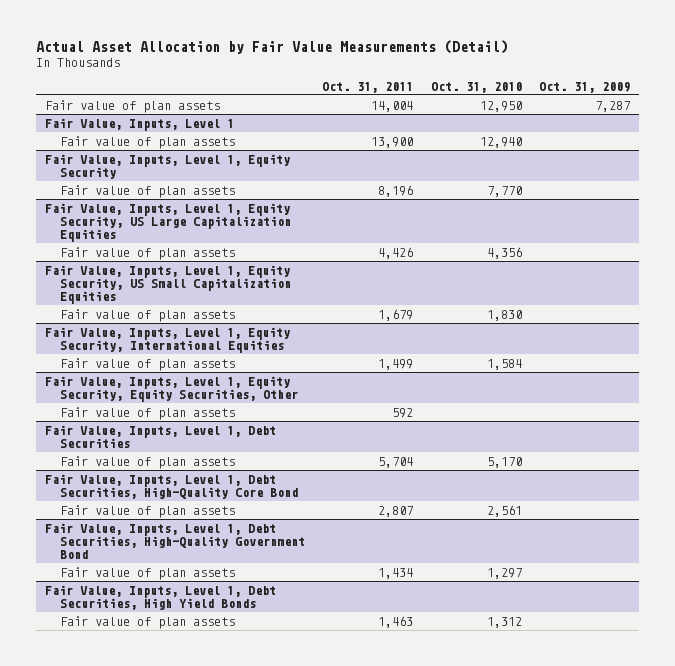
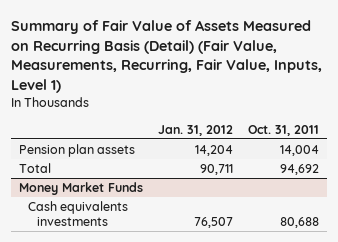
[36,40,509,55] Actual Asset Allocation by Fair Value Measurements (Detail) -> [11,19,323,94] Summary of Fair Value of Assets Measured on Recurring Basis (Detail) (Fair Value, Measurements, Recurring, Fair Value, Inputs, Level 1)
[430,81,522,93] Oct. 31, 2010 -> none
[538,81,630,93] Oct. 31, 2009 -> none
none -> [157,124,233,136] Jan. 31, 2012
[44,117,234,131] Fair Value, Inputs, Level 1 -> none
[59,135,235,149] Fair value of plan assets -> none
[44,153,290,180] Fair Value, Inputs, Level 1, Equity Security -> none
[59,184,235,198] Fair value of plan assets -> none
[44,202,291,243] Fair Value, Inputs, Level 1, Equity Security, US Large Capitalization Equities -> none
[59,246,235,260] Fair value of plan assets -> none
[44,264,291,305] Fair Value, Inputs, Level 1, Equity Security, US Small Capitalization Equities -> none
[59,308,235,322] Fair value of plan assets -> none
[44,326,290,354] Fair Value, Inputs, Level 1, Equity Security, International Equities -> none
[59,357,235,371] Fair value of plan assets -> none
[44,375,298,403] Fair Value, Inputs, Level 1, Equity Security, Equity Securities, Other -> none
[59,406,235,420] Fair value of plan assets -> none
[44,424,276,449] Fair Value, Inputs, Level 1, Debt Securities -> none
[59,455,235,469] Fair value of plan assets -> none
[44,473,298,500] Fair Value, Inputs, Level 1, Debt Securities, High-Quality Core Bond -> none
[59,504,235,518] Fair value of plan assets -> none
[44,522,305,560] Fair Value, Inputs, Level 1, Debt Securities, High-Quality Government Bond -> none
[59,566,235,580] Fair value of plan assets -> none
[44,584,276,611] Fair Value, Inputs, Level 1, Debt Securities, High Yield Bonds -> none
[59,615,235,629] Fair value of plan assets -> none
[44,99,220,113] Fair value of plan assets -> [18,143,135,157] Pension plan assets
none -> [18,162,51,173] Total
none -> [18,181,143,195] Money Market Funds
none -> [27,200,128,226] Cash equivalents investments

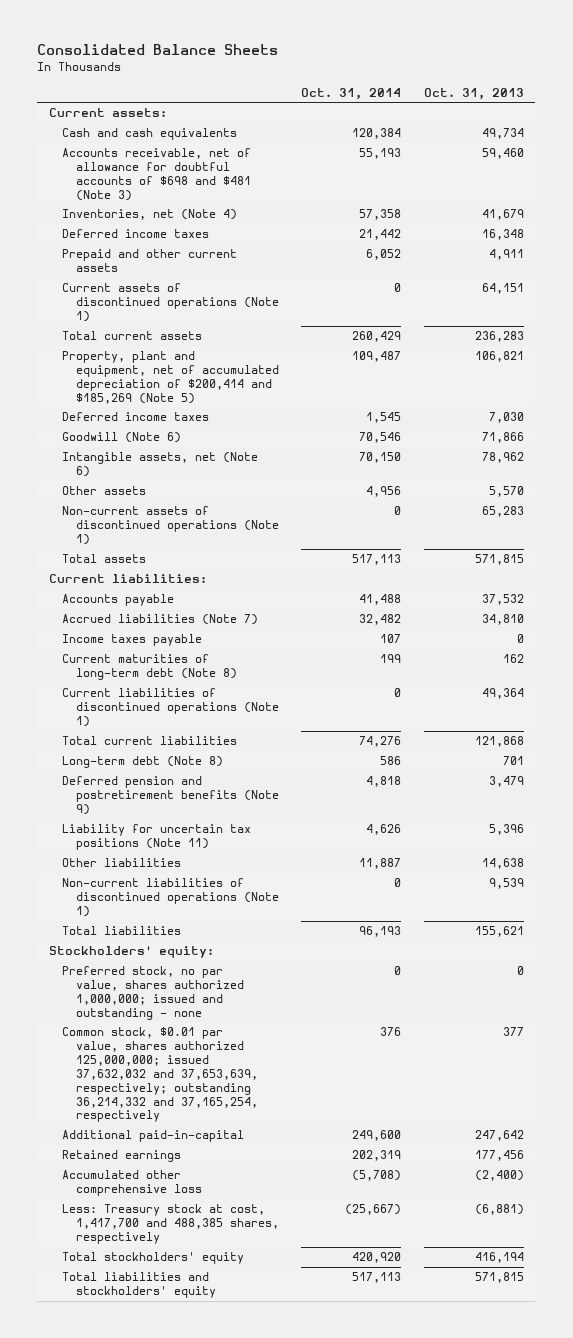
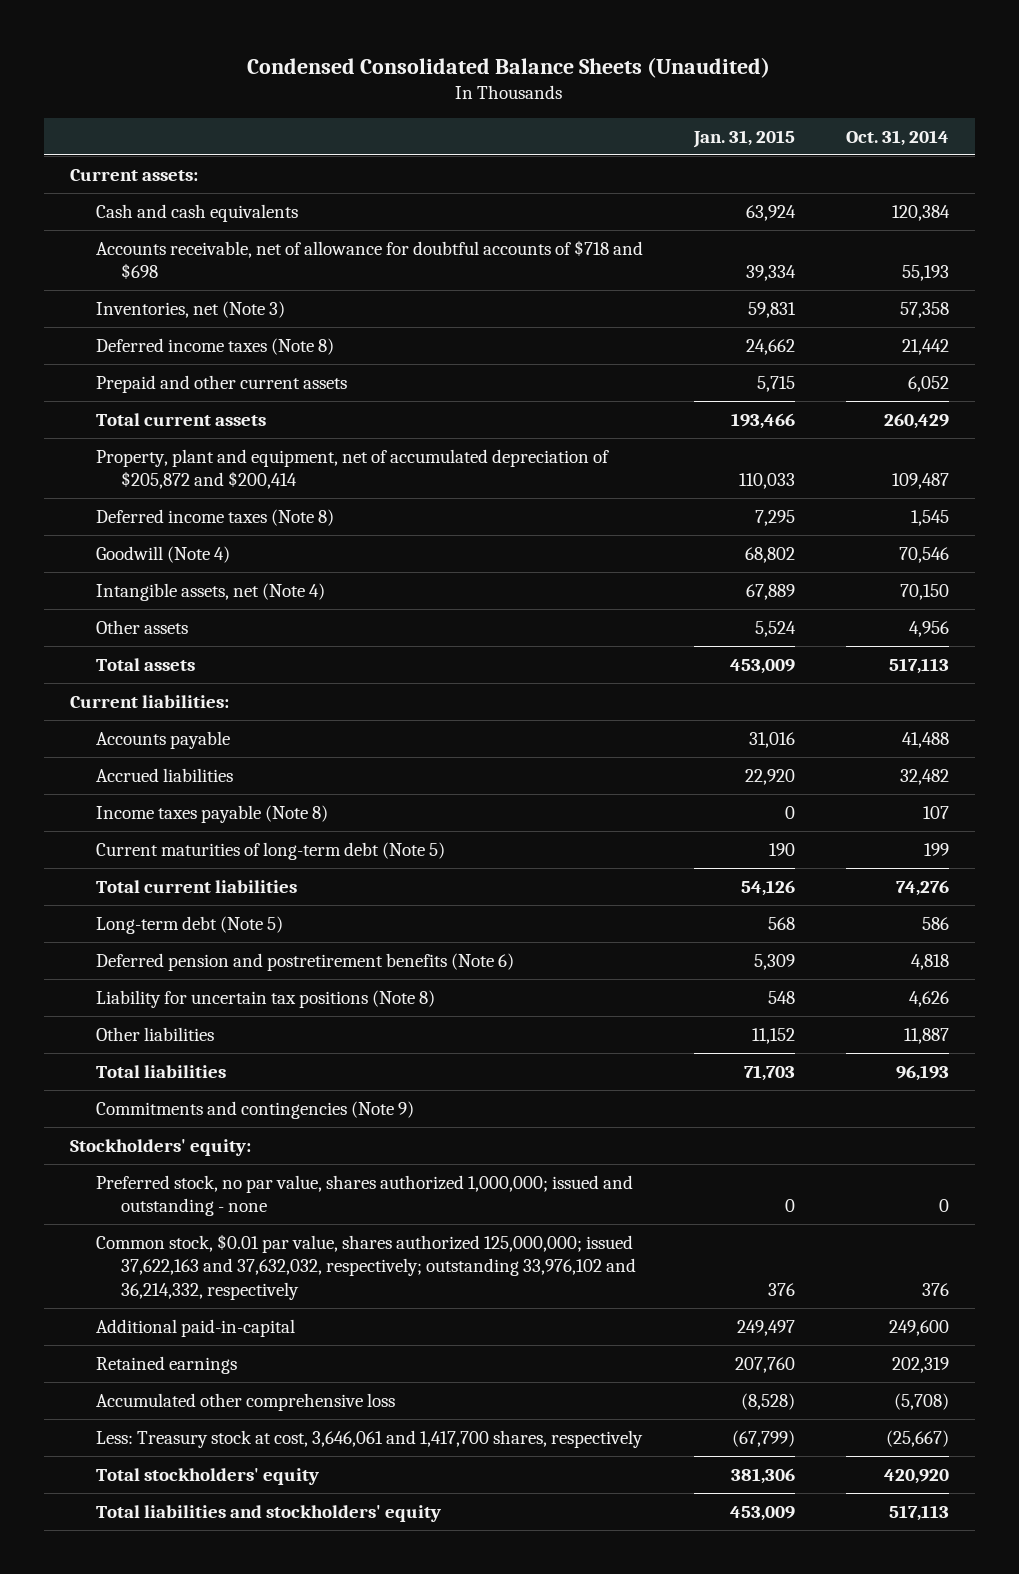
[37,44,279,56] Consolidated Balance Sheets -> [247,56,771,78] Condensed Consolidated Balance Sheets (Unaudited)
[423,87,524,100] Oct. 31, 2013 -> none
none -> [692,130,795,149] Jan. 31, 2015
[62,148,252,201] Accounts receivable, net of allowance for doubtful accounts of $698 and $481 (Note 3) -> [95,239,643,280] Accounts receivable, net of allowance for doubtful accounts of $718 and $698
[62,209,238,221] Inventories, net (Note 4) -> [95,300,285,318] Inventories, net (Note 3)
[62,229,210,239] Deferred income taxes -> [95,337,334,355] Deferred income taxes (Note 8)
[62,283,279,323] Current assets of discontinued operations (Note 1) -> none
[62,351,279,404] Property, plant and equipment, net of accumulated depreciation of $200,414 and $185,269 (Note 5) -> [95,448,609,490] Property, plant and equipment, net of accumulated depreciation of $205,872 and $200,414
[62,412,210,422] Deferred income taxes -> [95,508,334,526] Deferred income taxes (Note 8)
[62,432,182,444] Goodwill (Note 6) -> [95,545,230,563] Goodwill (Note 4)
[62,452,259,478] Intangible assets, net (Note 6) -> [95,582,325,601] Intangible assets, net (Note 4)
[62,506,279,546] Non-current assets of discontinued operations (Note 1) -> none
[62,688,279,728] Current liabilities of discontinued operations (Note 1) -> none
[62,614,259,626] Accrued liabilities (Note 7) -> [95,767,233,782] Accrued liabilities
[62,634,203,647] Income taxes payable -> [95,804,328,823] Income taxes payable (Note 8)
[62,654,237,681] Current maturities of long-term debt (Note 8) -> [95,841,445,860] Current maturities of long-term debt (Note 5)
[62,756,224,769] Long-term debt (Note 8) -> [95,915,283,934] Long-term debt (Note 5)
[62,776,279,816] Deferred pension and postretirement benefits (Note 9) -> [95,952,514,971] Deferred pension and postretirement benefits (Note 6)
[62,824,252,851] Liability for uncertain tax positions (Note 11) -> [95,989,435,1008] Liability for uncertain tax positions (Note 8)
[62,878,279,918] Non-current liabilities of discontinued operations (Note 1) -> none
none -> [95,1100,414,1119] Commitments and contingencies (Note 9)
[62,1027,258,1123] Common stock, $0.01 par value, shares authorized 125,000,000; issued 37,632,032 and 37,653,639, respectively; outstanding 36,214,332 and 37,165,254, respectively -> [95,1233,637,1301] Common stock, $0.01 par value, shares authorized 125,000,000; issued 37,622,163 and 37,632,032, respectively; outstanding 33,976,102 and 36,214,332, respectively
[62,1204,279,1245] Less: Treasury stock at cost, 1,417,700 and 488,385 shares, respectively -> [95,1429,643,1448] Less: Treasury stock at cost, 3,646,061 and 1,417,700 shares, respectively

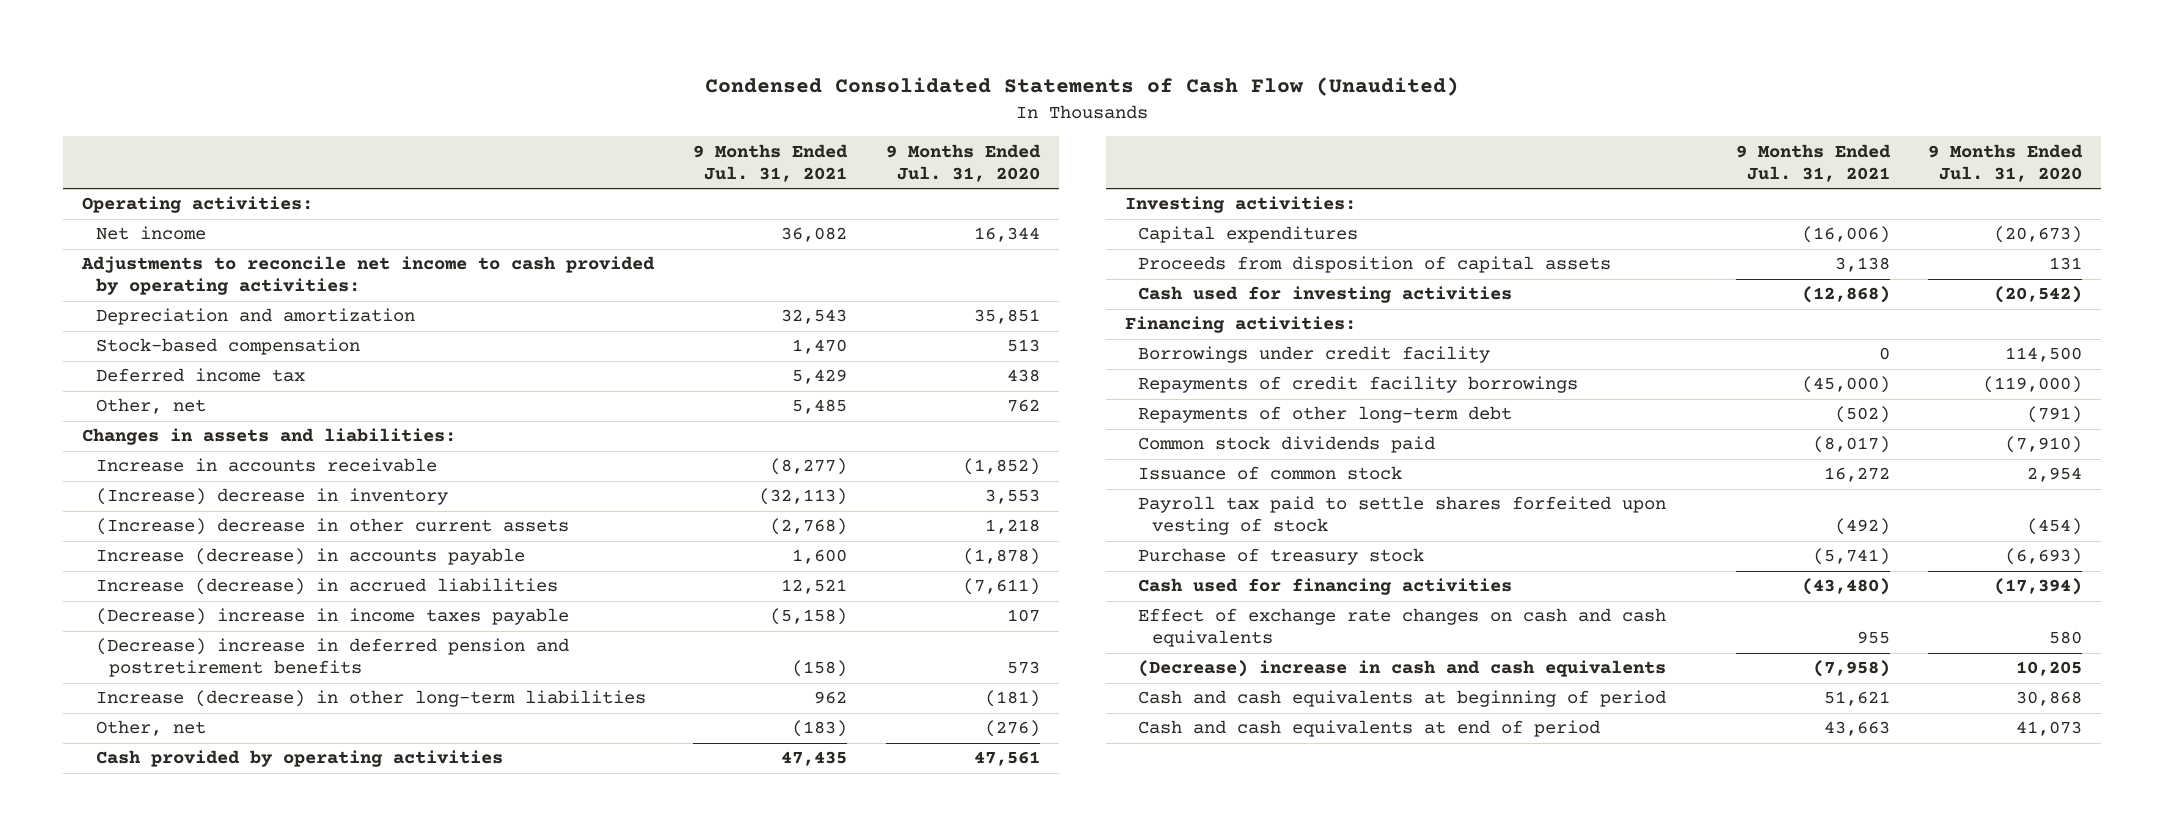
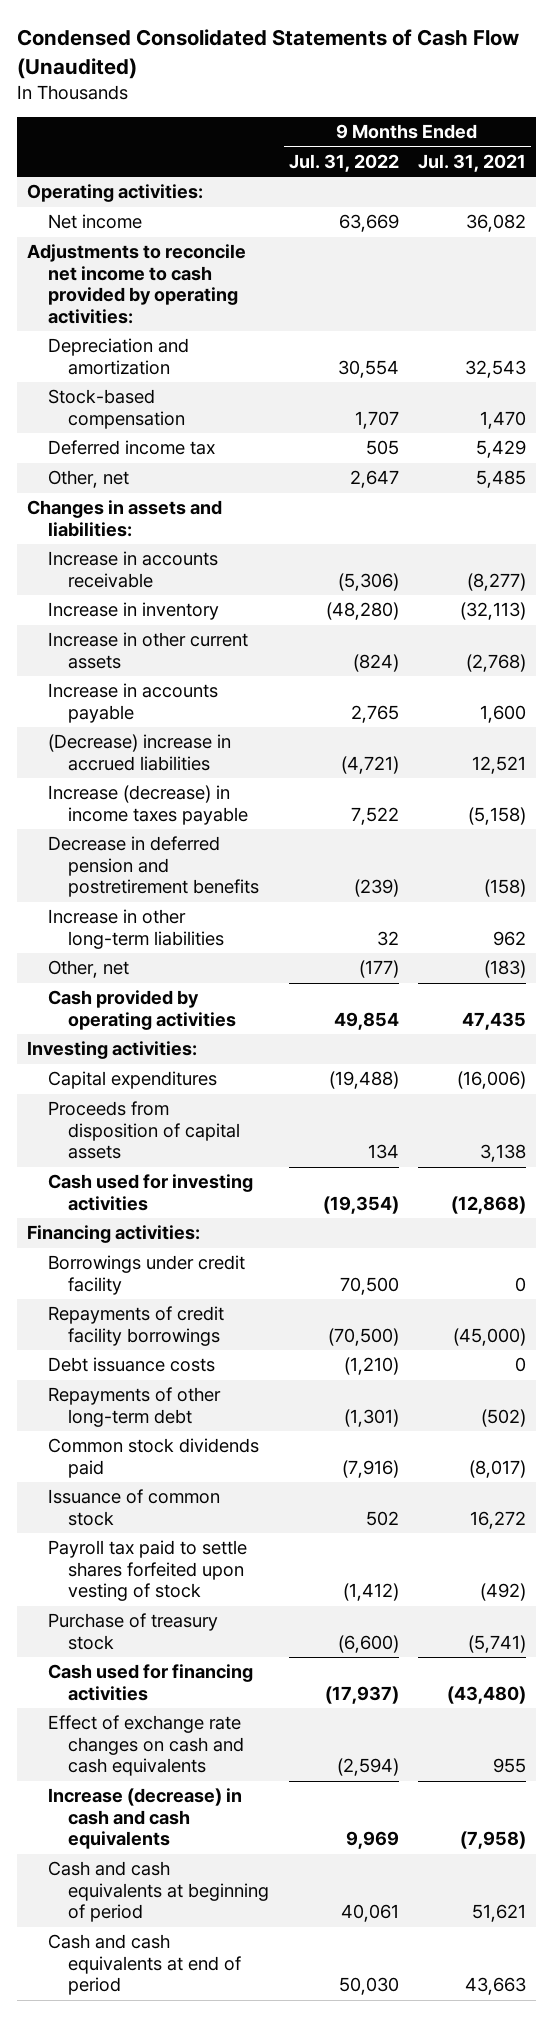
[885,143,1041,182] 9 Months Ended Jul. 31, 2020 -> none
none -> [288,153,399,172] Jul. 31, 2022
[95,488,448,506] (Increase) decrease in inventory -> [47,602,219,621] Increase in inventory
[95,518,569,536] (Increase) decrease in other current assets -> [47,632,248,669] Increase in other current assets
[95,548,525,566] Increase (decrease) in accounts payable -> [47,683,218,723] Increase in accounts payable
[95,578,558,596] Increase (decrease) in accrued liabilities -> [47,734,231,771] (Decrease) increase in accrued liabilities
[95,608,569,626] (Decrease) increase in income taxes payable -> [47,785,249,825] Increase (decrease) in income taxes payable
[95,638,569,678] (Decrease) increase in deferred pension and postretirement benefits -> [47,836,260,898] Decrease in deferred pension and postretirement benefits
[95,690,646,708] Increase (decrease) in other long-term liabilities -> [47,909,225,949] Increase in other long-term liabilities
none -> [47,1357,215,1373] Debt issuance costs
[1138,660,1667,678] (Decrease) increase in cash and cash equivalents -> [47,1788,242,1850] Increase (decrease) in cash and cash equivalents

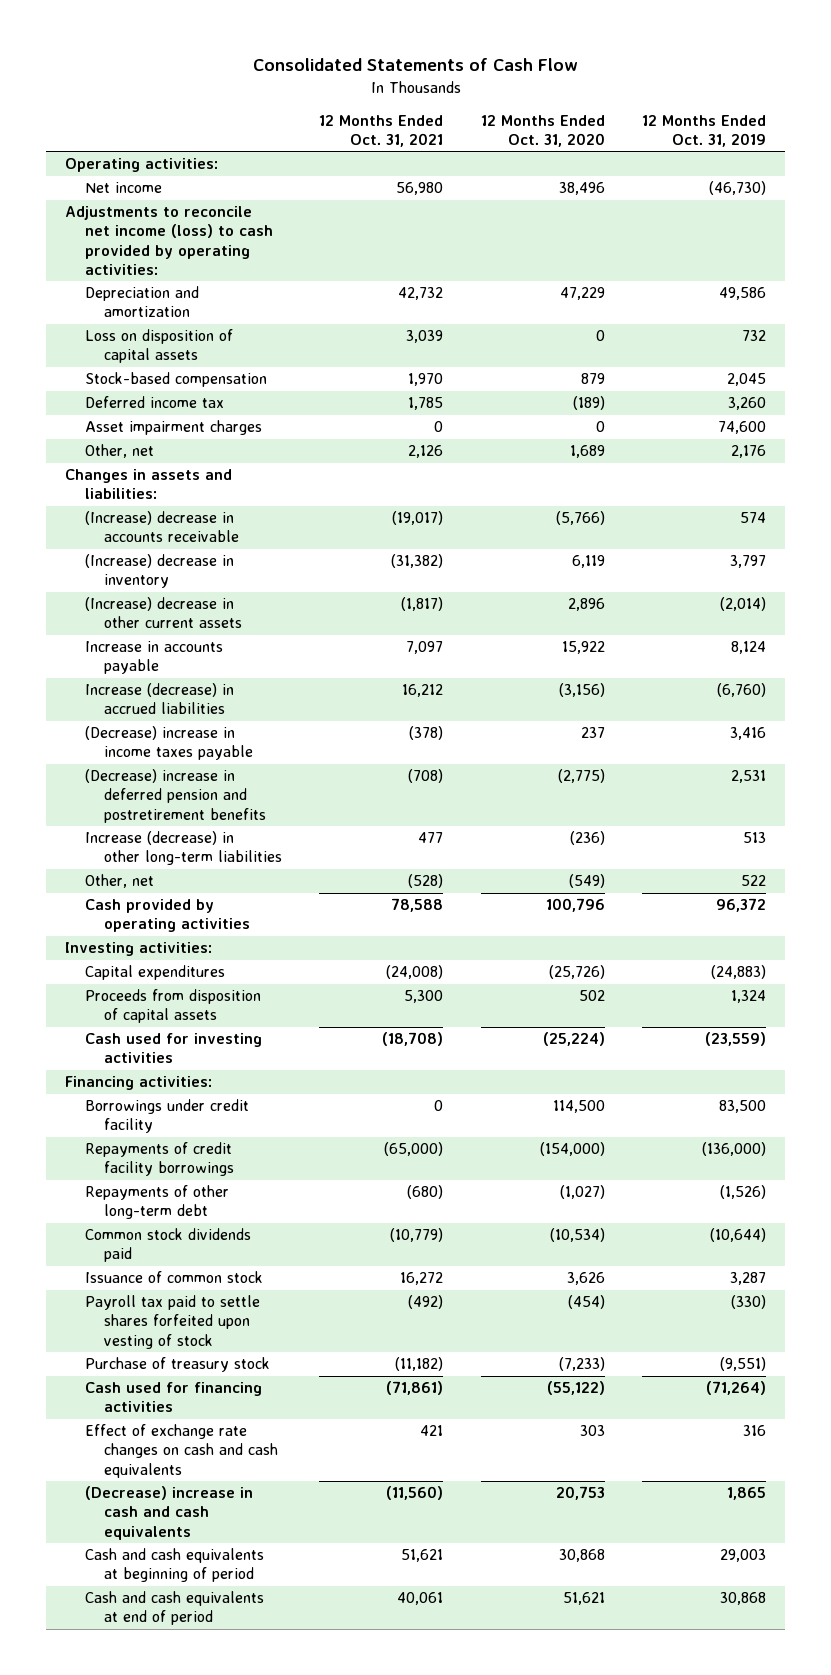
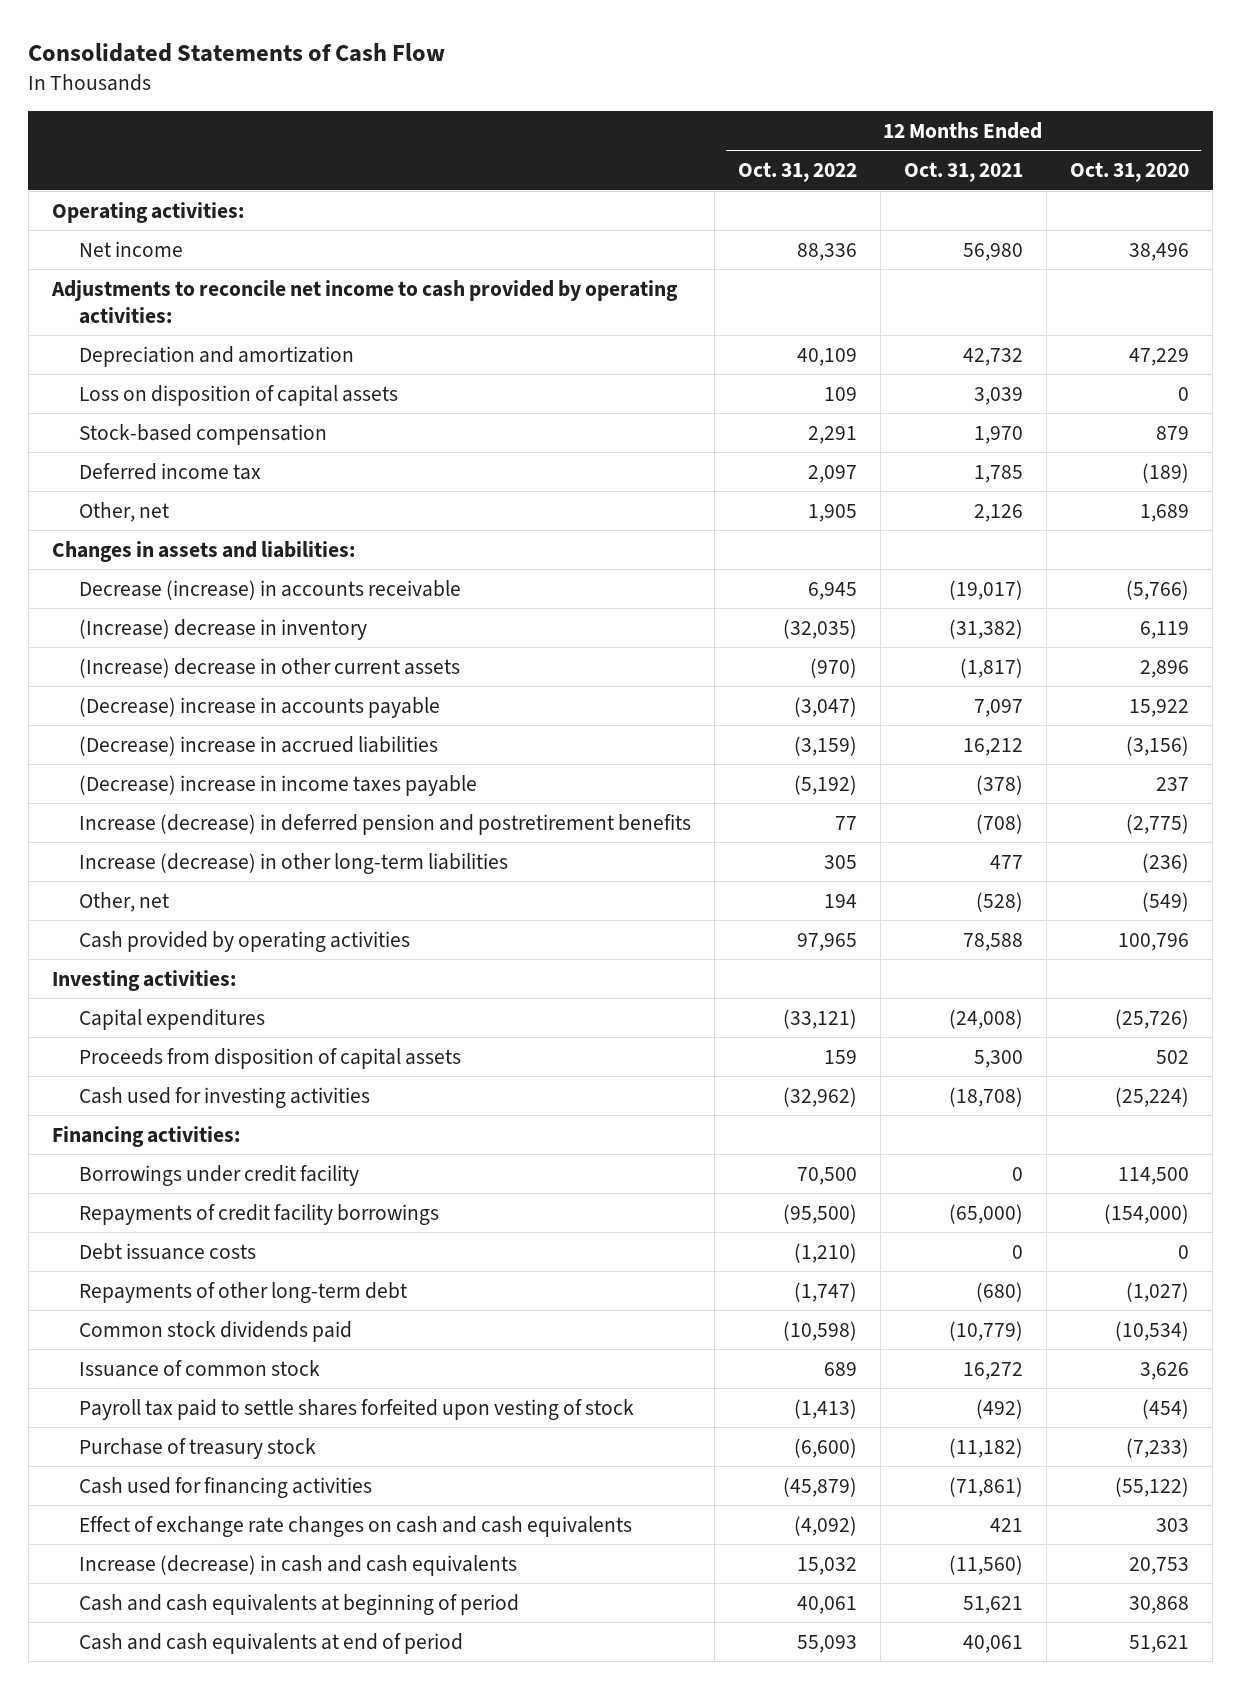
[642,114,767,148] 12 Months Ended Oct. 31, 2019 -> none
none -> [737,162,857,183] Oct. 31, 2022
[64,206,273,275] Adjustments to reconcile net income (loss) to cash provided by operating activities: -> [50,279,678,324] Adjustments to reconcile net income to cash provided by operating activities:
[84,420,262,436] Asset impairment charges -> none
[84,511,240,543] (Increase) decrease in accounts receivable -> [78,579,461,600] Decrease (increase) in accounts receivable
[84,641,223,675] Increase in accounts payable -> [78,696,440,718] (Decrease) increase in accounts payable
[84,683,234,715] Increase (decrease) in accrued liabilities -> [78,735,438,756] (Decrease) increase in accrued liabilities
[84,769,267,823] (Decrease) increase in deferred pension and postretirement benefits -> [78,813,691,835] Increase (decrease) in deferred pension and postretirement benefits
none -> [78,1242,256,1260] Debt issuance costs
[84,1486,253,1540] (Decrease) increase in cash and cash equivalents -> [78,1554,517,1576] Increase (decrease) in cash and cash equivalents

